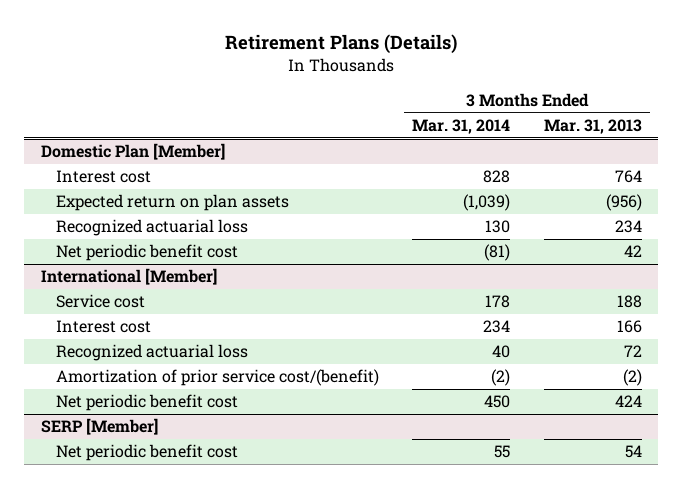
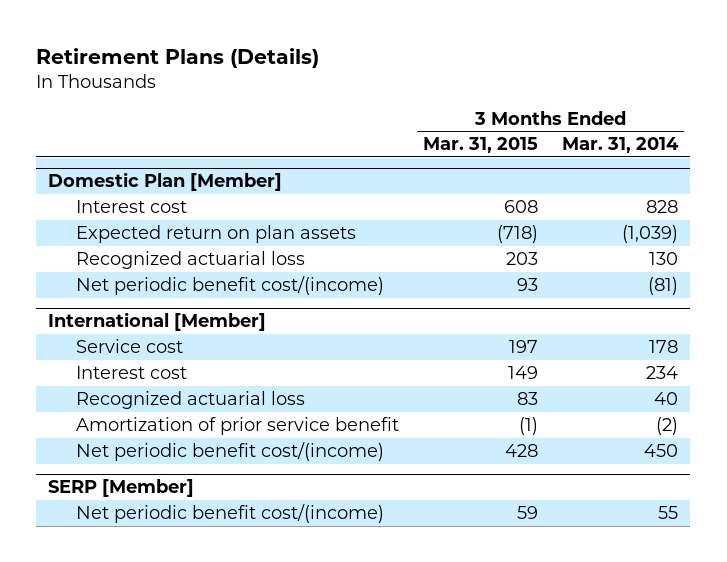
[543,119,642,135] Mar. 31, 2013 -> none
none -> [423,137,539,154] Mar. 31, 2015
[56,244,239,262] Net periodic benefit cost -> [75,276,384,296] Net periodic benefit cost/(income)
[56,369,380,387] Amortization of prior service cost/(benefit) -> [75,417,399,436] Amortization of prior service benefit
[56,394,239,412] Net periodic benefit cost -> [75,442,384,462] Net periodic benefit cost/(income)
[56,444,239,462] Net periodic benefit cost -> [75,504,384,524] Net periodic benefit cost/(income)

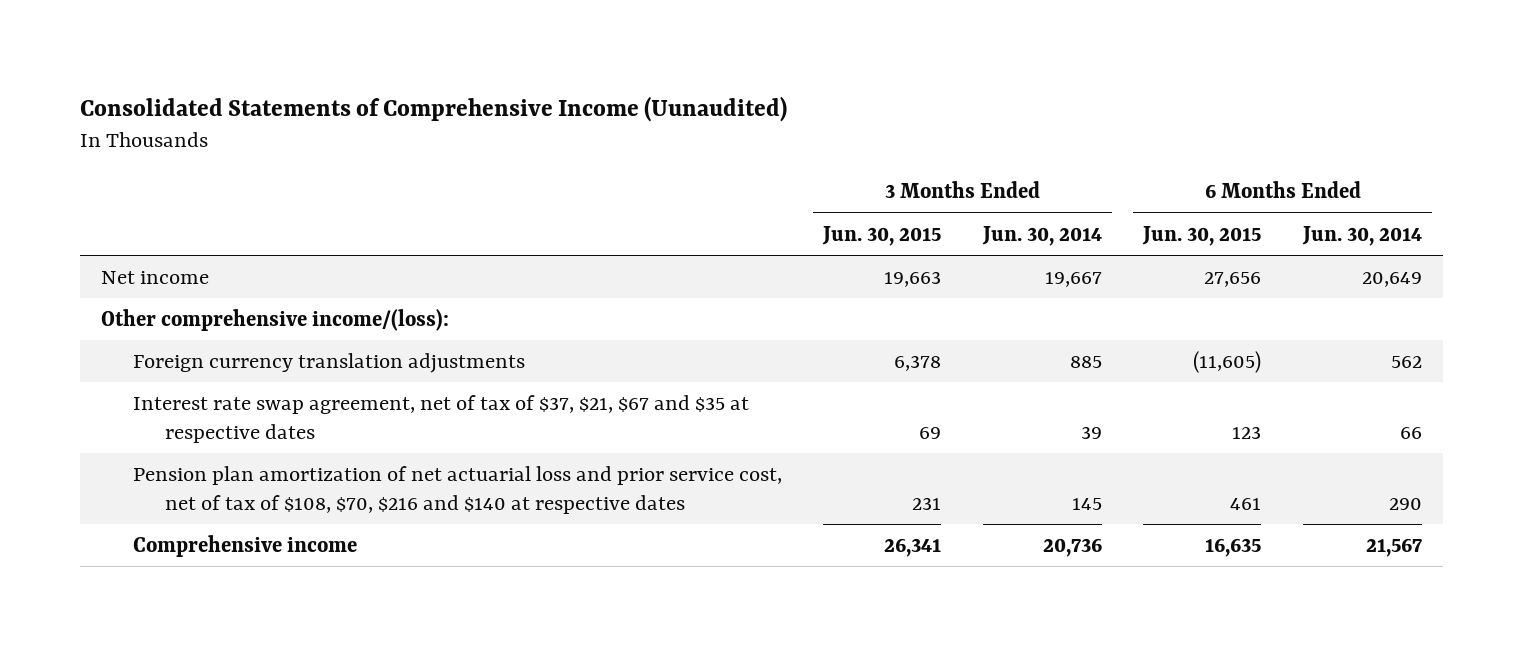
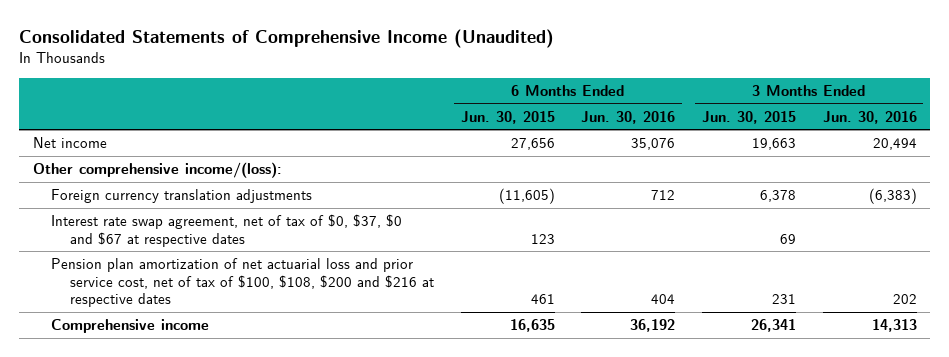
[79,95,787,122] Consolidated Statements of Comprehensive Income (Uunaudited) -> [19,28,555,48] Consolidated Statements of Comprehensive Income (Unaudited)
[981,225,1102,246] Jun. 30, 2014 -> none
[1301,225,1422,246] Jun. 30, 2014 -> none
none -> [581,110,676,124] Jun. 30, 2016
none -> [822,110,917,124] Jun. 30, 2016
[132,394,749,443] Interest rate swap agreement, net of tax of $37, $21, $67 and $35 at respective dates -> [51,214,403,247] Interest rate swap agreement, net of tax of $0, $37, $0 and $67 at respective dates
[132,465,782,514] Pension plan amortization of net actuarial loss and prior service cost, net of tax of $108, $70, $216 and $140 at respective dates -> [51,258,434,308] Pension plan amortization of net actuarial loss and prior service cost, net of tax of $100, $108, $200 and $216 at respective dates

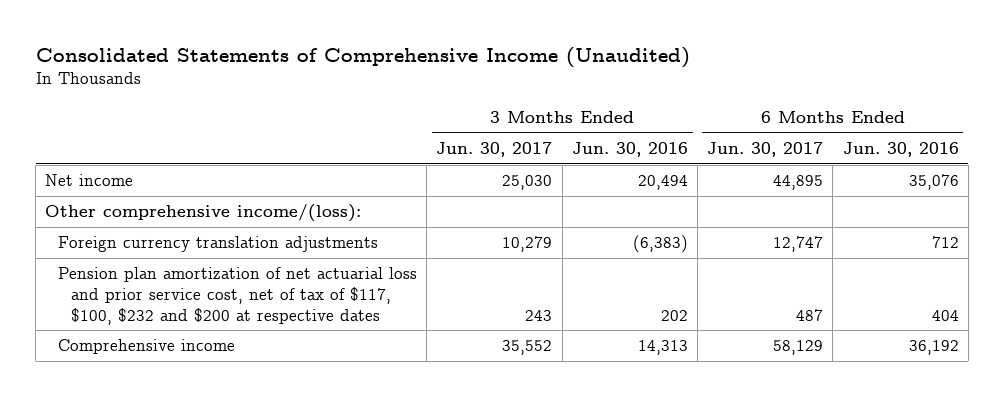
[460,110,555,124] Jun. 30, 2015 -> none
[702,110,797,124] Jun. 30, 2015 -> none
none -> [436,141,553,157] Jun. 30, 2017
none -> [707,141,824,157] Jun. 30, 2017
[51,214,403,247] Interest rate swap agreement, net of tax of $0, $37, $0 and $67 at respective dates -> none
[51,258,434,308] Pension plan amortization of net actuarial loss and prior service cost, net of tax of $100, $108, $200 and $216 at respective dates -> [57,267,417,325] Pension plan amortization of net actuarial loss and prior service cost, net of tax of $117, $100, $232 and $200 at respective dates

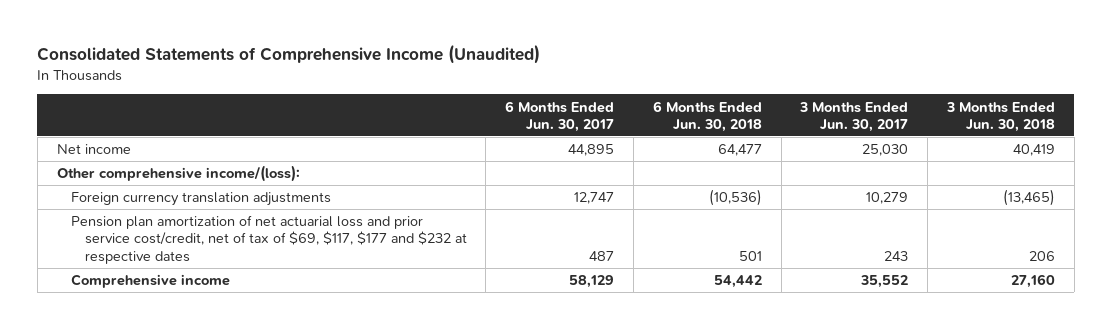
[571,141,688,157] Jun. 30, 2016 -> none
[842,141,959,157] Jun. 30, 2016 -> none
none -> [652,100,762,132] 6 Months Ended Jun. 30, 2018
none -> [946,101,1056,132] 3 Months Ended Jun. 30, 2018
[57,267,417,325] Pension plan amortization of net actuarial loss and prior service cost, net of tax of $117, $100, $232 and $200 at respective dates -> [70,215,467,264] Pension plan amortization of net actuarial loss and prior service cost/credit, net of tax of $69, $117, $177 and $232 at respective dates

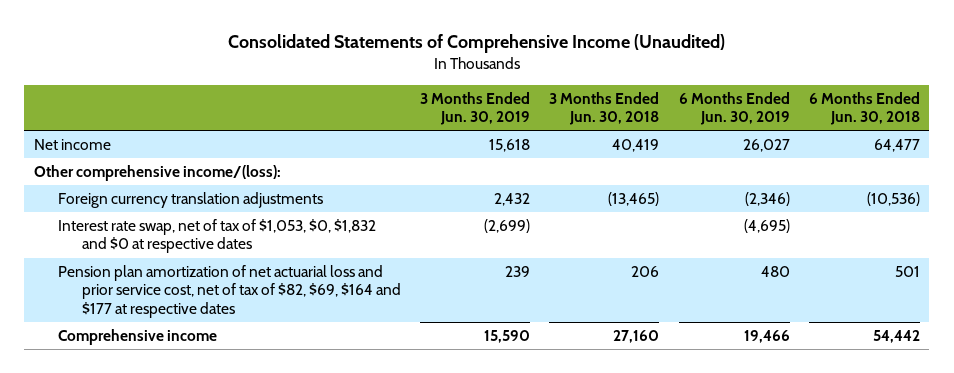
[505,100,615,132] 6 Months Ended Jun. 30, 2017 -> none
[799,101,909,132] 3 Months Ended Jun. 30, 2017 -> none
none -> [420,91,531,126] 3 Months Ended Jun. 30, 2019
none -> [678,91,790,126] 6 Months Ended Jun. 30, 2019
none -> [57,218,376,254] Interest rate swap, net of tax of $1,053, $0, $1,832 and $0 at respective dates
[70,215,467,264] Pension plan amortization of net actuarial loss and prior service cost/credit, net of tax of $69, $117, $177 and $232 at respective dates -> [57,264,401,319] Pension plan amortization of net actuarial loss and prior service cost, net of tax of $82, $69, $164 and $177 at respective dates

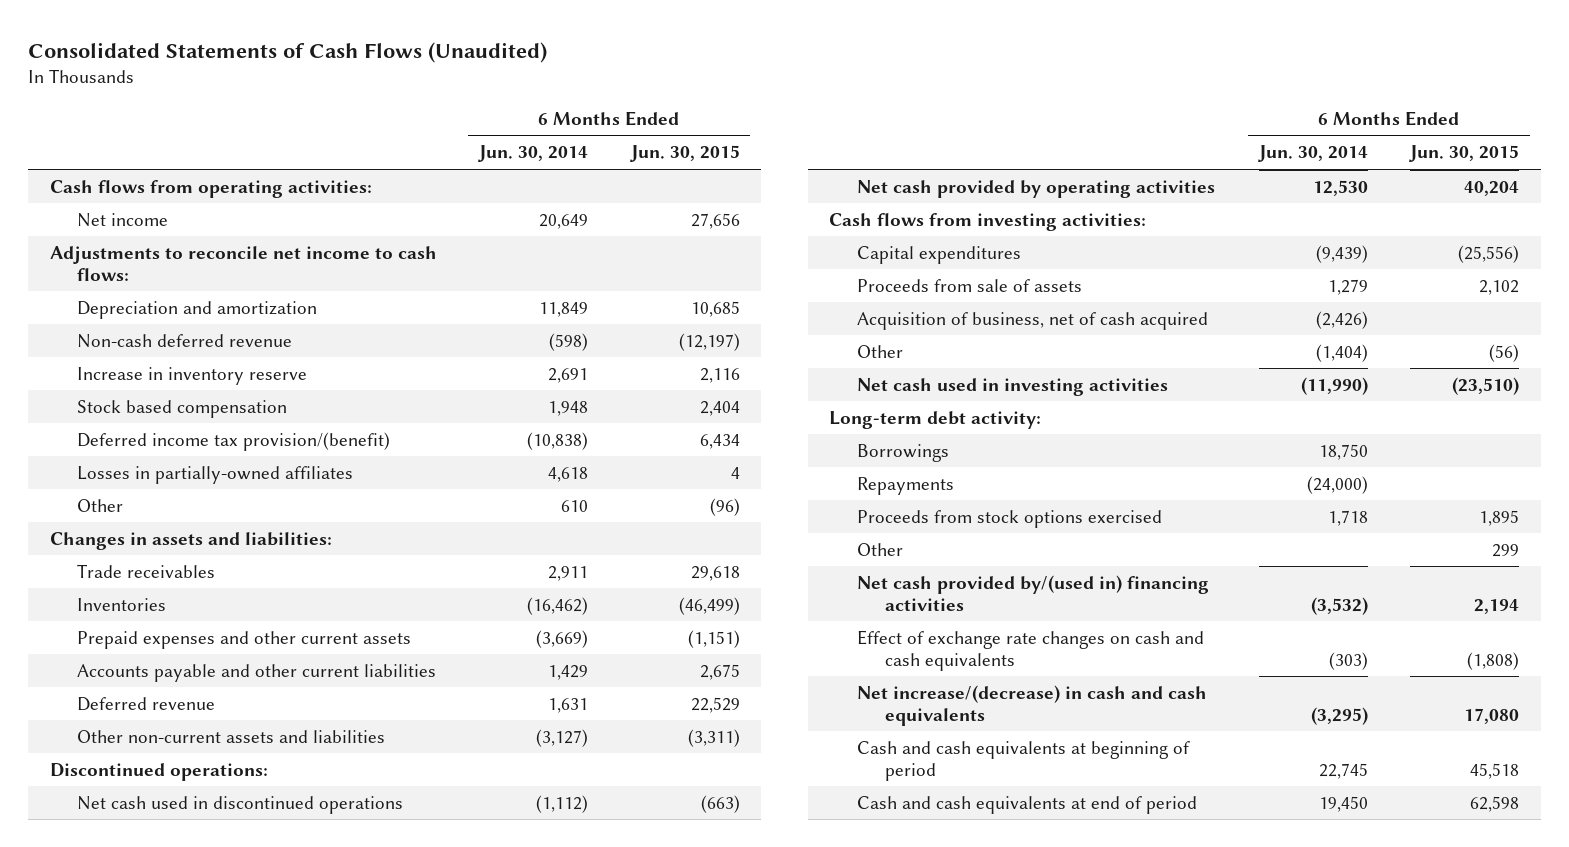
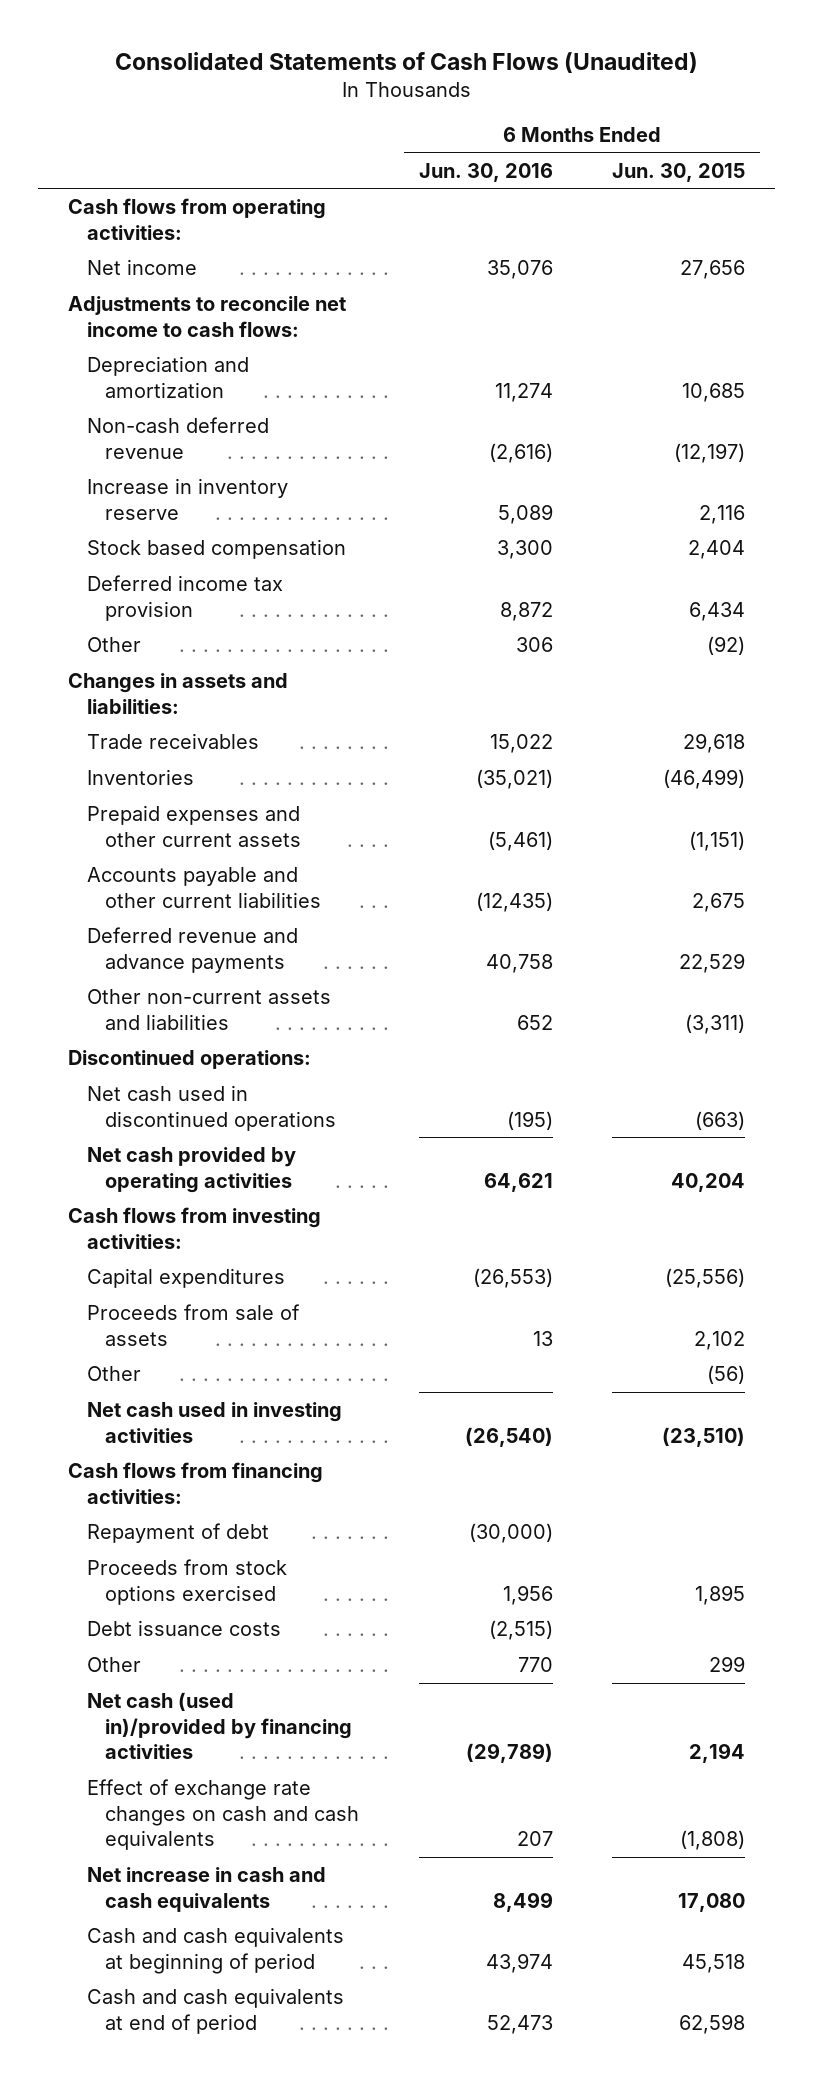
[478,145,589,163] Jun. 30, 2014 -> none
none -> [418,163,553,183] Jun. 30, 2016
[77,465,354,484] Losses in partially-owned affiliates -> none
[77,431,391,451] Deferred income tax provision/(benefit) -> [86,575,283,621] Deferred income tax provision
[709,497,740,516] (96) -> [707,636,746,656] (92)
[77,696,216,711] Deferred revenue -> [86,927,298,973] Deferred revenue and advance payments
[857,311,1209,330] Acquisition of business, net of cash acquired -> none
[829,410,1042,429] Long-term debt activity: -> none
[857,443,950,462] Borrowings -> none
[857,476,955,495] Repayments -> none
none -> [68,1462,324,1504] Cash flows from financing activities:
none -> [86,1523,269,1544] Repayment of debt
none -> [86,1620,281,1637] Debt issuance costs
[857,574,1210,611] Net cash provided by/(used in) financing activities -> [86,1692,353,1760] Net cash (used in)/provided by financing activities
[857,684,1208,726] Net increase/(decrease) in cash and cash equivalents -> [86,1867,326,1912] Net increase in cash and cash equivalents

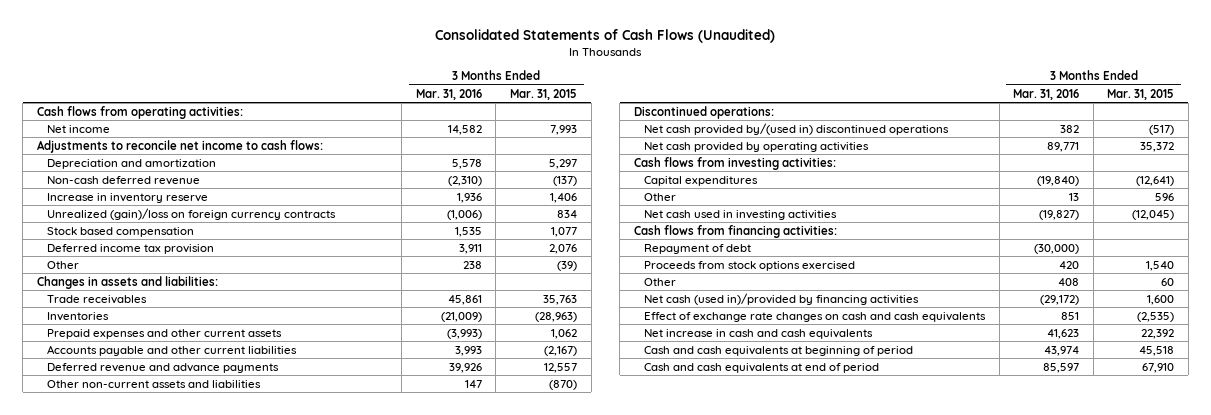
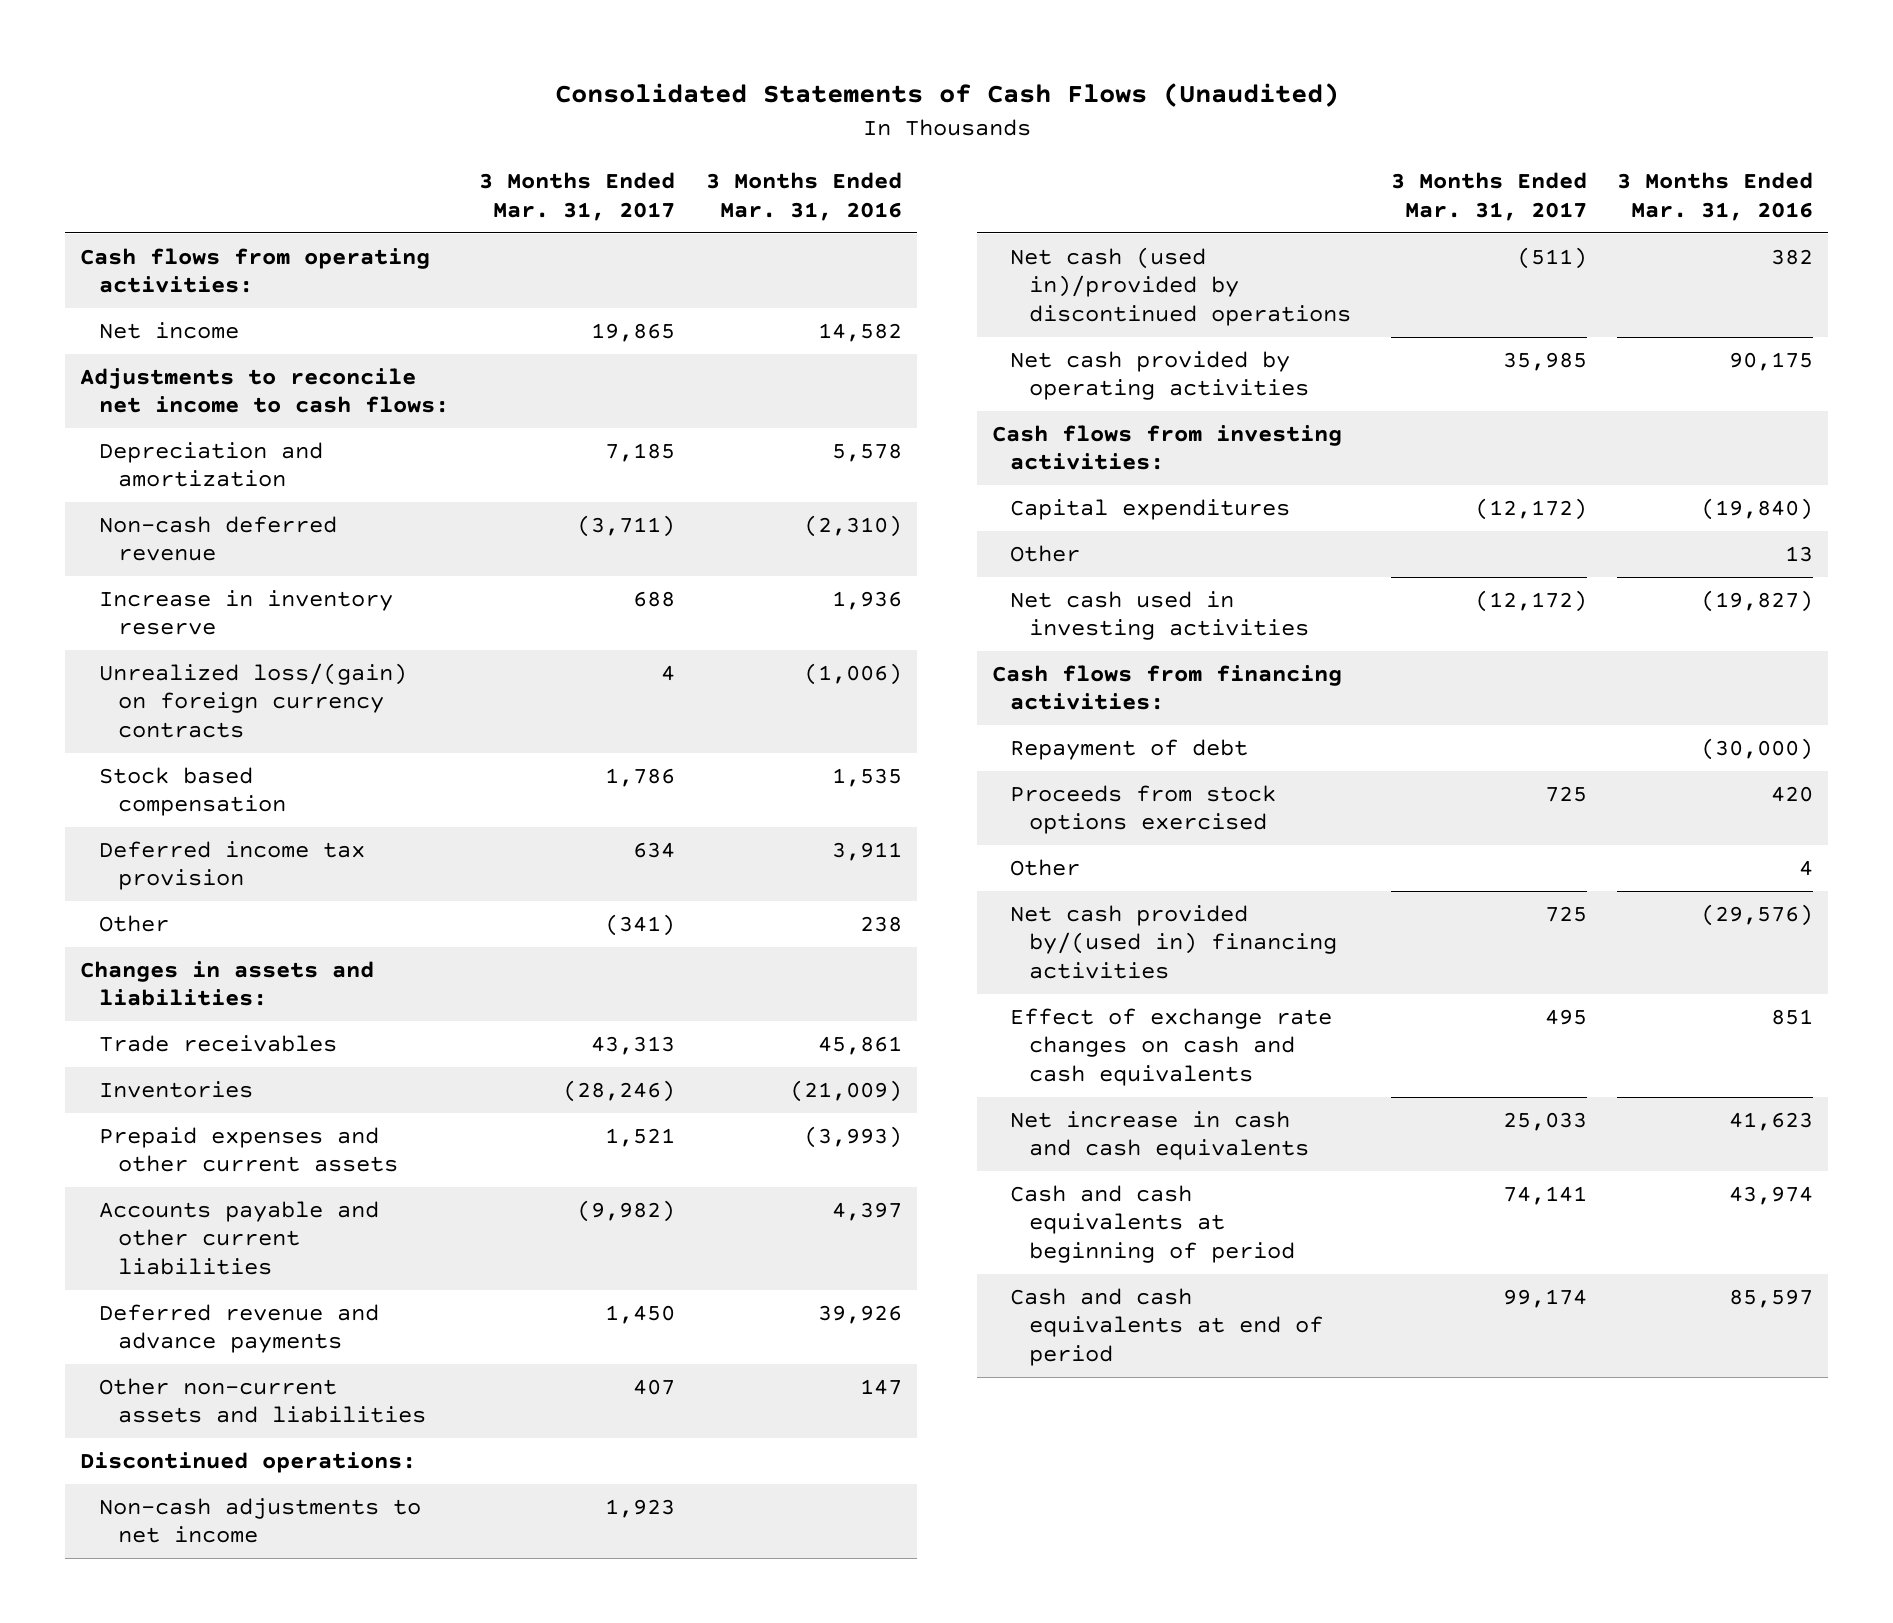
[509,88,577,100] Mar. 31, 2015 -> none
none -> [479,172,676,221] 3 Months Ended Mar. 31, 2017
[46,207,336,220] Unrealized (gain)/loss on foreign currency contracts -> [98,662,407,738] Unrealized loss/(gain) on foreign currency contracts
[454,345,482,356] 3,993 -> [831,1201,902,1221] 4,397
none -> [98,1497,421,1544] Non-cash adjustments to net income
[643,122,949,135] Net cash provided by/(used in) discontinued operations -> [1010,246,1352,326] Net cash (used in)/provided by discontinued operations
[1047,141,1080,152] 89,771 -> [1729,351,1814,371] 90,175
[1058,277,1080,286] 408 -> [1799,859,1814,876] 4
[643,292,919,305] Net cash (used in)/provided by financing activities -> [1010,904,1338,979] Net cash provided by/(used in) financing activities
[1040,294,1080,305] (29,172) -> [1701,903,1814,926] (29,576)

